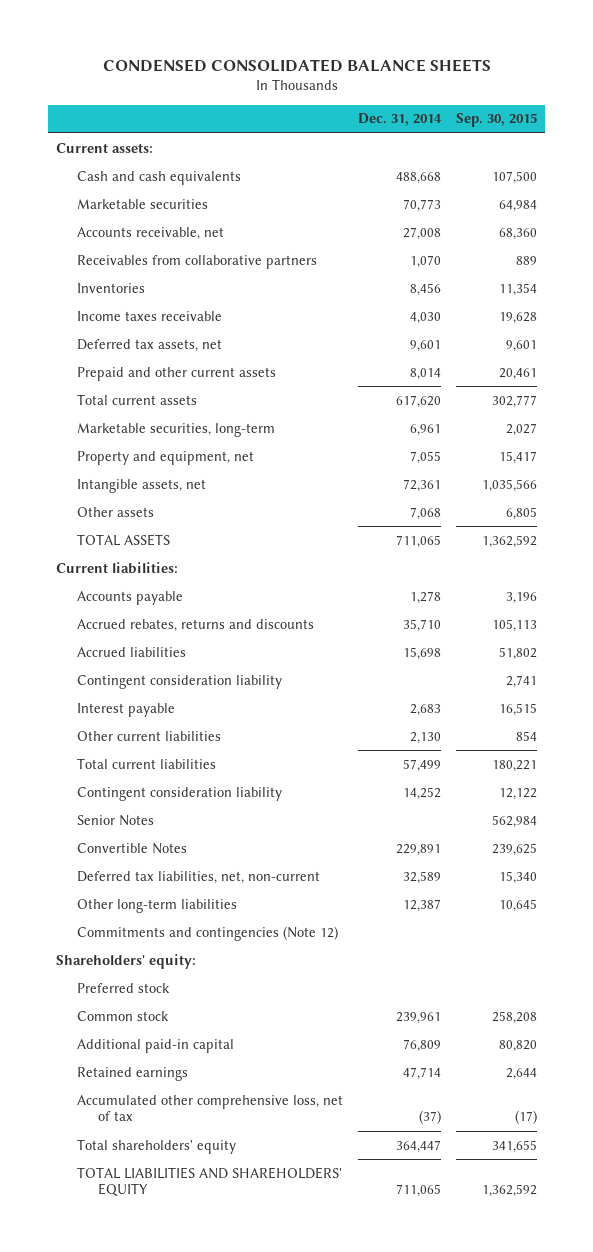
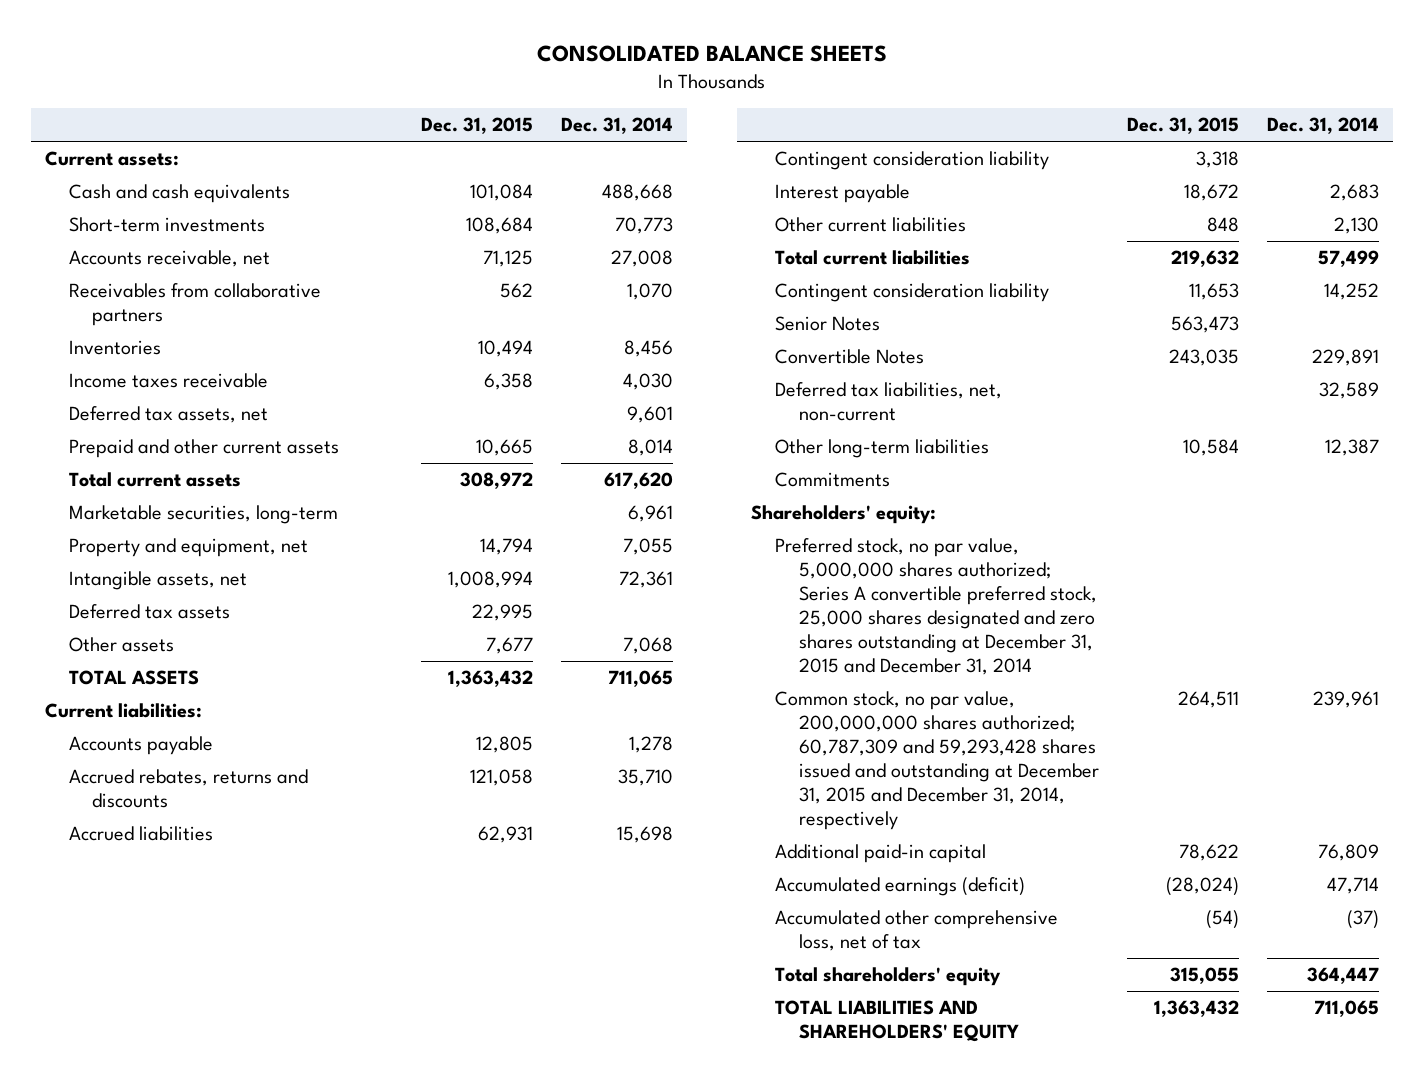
[102,58,491,72] CONDENSED CONSOLIDATED BALANCE SHEETS -> [536,45,887,63] CONSOLIDATED BALANCE SHEETS
[456,113,538,128] Sep. 30, 2015 -> none
none -> [420,117,533,135] Dec. 31, 2015
[76,198,208,209] Marketable securities -> [68,217,265,233] Short-term investments
none -> [68,604,230,620] Deferred tax assets
[76,925,338,941] Commitments and contingencies (Note 12) -> [774,472,890,488] Commitments
[76,982,170,993] Preferred stock -> [774,538,1097,676] Preferred stock, no par value, 5,000,000 shares authorized; Series A convertible preferred stock, 25,000 shares designated and zero shares outstanding at December 31, 2015 and December 31, 2014
[76,1010,169,1021] Common stock -> [774,691,1099,831] Common stock, no par value, 200,000,000 shares authorized; 60,787,309 and 59,293,428 shares issued and outstanding at December 31, 2015 and December 31, 2014, respectively
[76,1066,188,1081] Retained earnings -> [774,877,1025,897] Accumulated earnings (deficit)

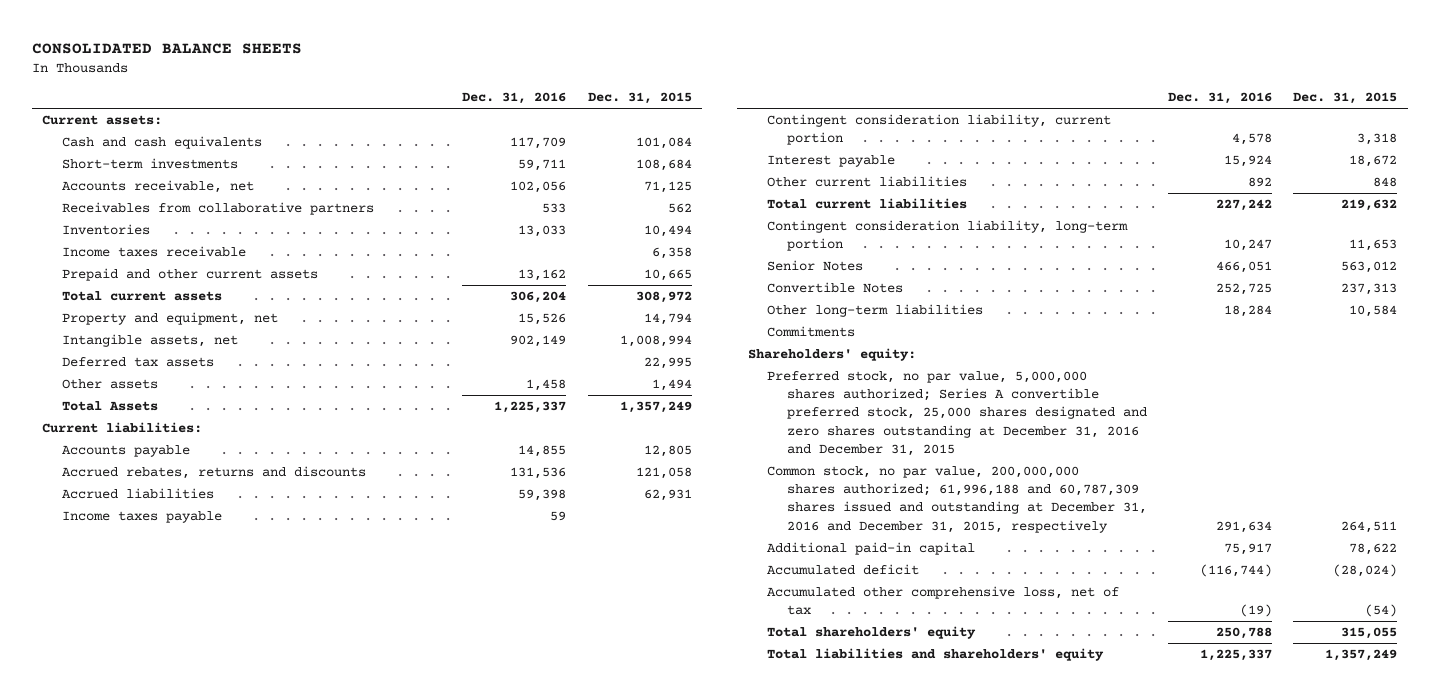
[560,117,673,135] Dec. 31, 2014 -> none
none -> [462,92,567,105] Dec. 31, 2016
[68,406,268,424] Deferred tax assets, net -> none
[68,505,338,525] Marketable securities, long-term -> none
[485,637,533,655] 7,677 -> [651,379,692,392] 1,494
[68,670,199,686] TOTAL ASSETS -> [61,401,158,412] Total Assets
[447,670,533,688] 1,363,432 -> [619,401,692,414] 1,357,249
none -> [61,511,222,524] Income taxes payable
[774,151,1049,171] Contingent consideration liability -> [767,114,1112,146] Contingent consideration liability, current portion
[774,382,1002,422] Deferred tax liabilities, net, non-current -> none
[774,283,1049,303] Contingent consideration liability -> [767,220,1129,252] Contingent consideration liability, long-term portion
[1170,316,1239,334] 563,473 -> [1341,261,1398,274] 563,012
[1168,349,1239,367] 243,035 -> [1341,283,1398,296] 237,313
[774,538,1097,676] Preferred stock, no par value, 5,000,000 shares authorized; Series A convertible preferred stock, 25,000 shares designated and zero shares outstanding at December 31, 2015 and December 31, 2014 -> [767,371,1147,456] Preferred stock, no par value, 5,000,000 shares authorized; Series A convertible preferred stock, 25,000 shares designated and zero shares outstanding at December 31, 2016 and December 31, 2015
[774,691,1099,831] Common stock, no par value, 200,000,000 shares authorized; 60,787,309 and 59,293,428 shares issued and outstanding at December 31, 2015 and December 31, 2014, respectively -> [767,466,1147,533] Common stock, no par value, 200,000,000 shares authorized; 61,996,188 and 60,787,309 shares issued and outstanding at December 31, 2016 and December 31, 2015, respectively
[774,877,1025,897] Accumulated earnings (deficit) -> [767,564,920,576] Accumulated deficit
[774,1000,1019,1043] TOTAL LIABILITIES AND SHAREHOLDERS' EQUITY -> [767,648,1105,662] Total liabilities and shareholders' equity
[1153,1000,1239,1018] 1,363,432 -> [1325,649,1398,662] 1,357,249

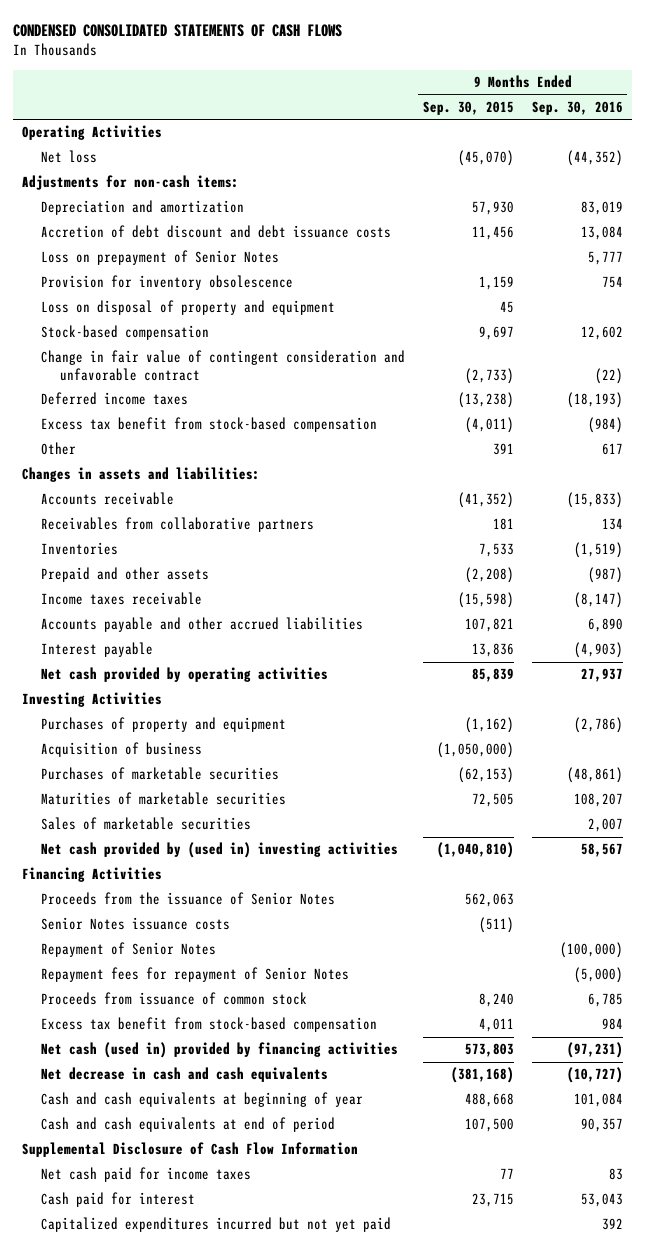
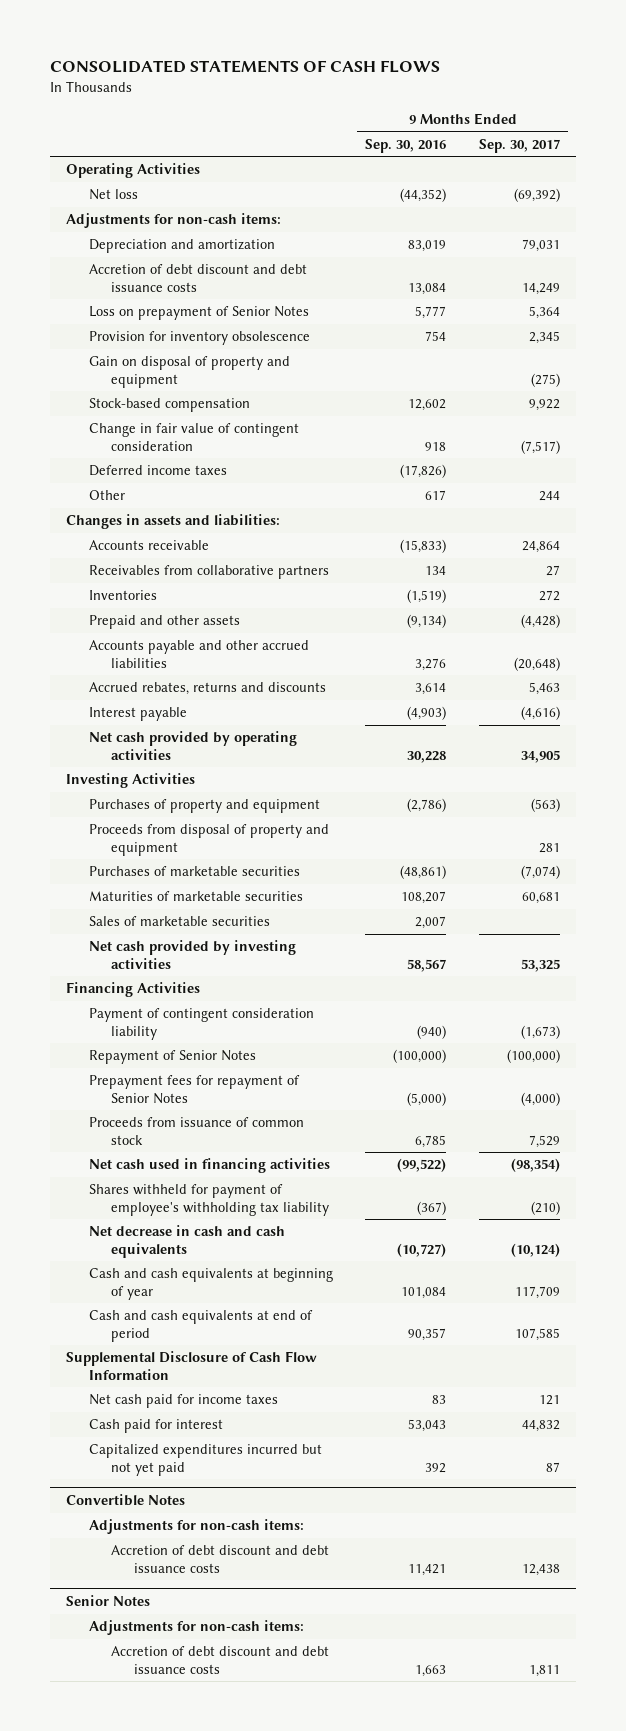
[12,23,342,37] CONDENSED CONSOLIDATED STATEMENTS OF CASH FLOWS -> [49,60,440,74] CONSOLIDATED STATEMENTS OF CASH FLOWS
[422,100,514,115] Sep. 30, 2015 -> none
none -> [479,138,561,153] Sep. 30, 2017
[40,300,335,316] Loss on disposal of property and equipment -> [88,356,290,388] Gain on disposal of property and equipment
[40,417,377,433] Excess tax benefit from stock-based compensation -> none
[40,350,405,381] Change in fair value of contingent consideration and unfavorable contract -> [88,423,299,451] Change in fair value of contingent consideration
[594,367,623,384] (22) -> [425,441,447,451] 918
[566,392,623,409] (18,193) -> [400,464,447,479] (17,826)
[40,592,202,606] Income taxes receivable -> none
[587,567,623,584] (987) -> [407,614,447,629] (9,134)
[587,618,623,633] 6,890 -> [415,657,447,671] 3,276
none -> [88,682,326,696] Accrued rebates, returns and discounts
[580,668,623,683] 27,937 -> [407,750,447,763] 30,228
[40,742,202,758] Acquisition of business -> none
none -> [88,824,329,856] Proceeds from disposal of property and equipment
[40,842,398,859] Net cash provided by (used in) investing activities -> [88,940,296,969] Net cash provided by investing activities
[40,892,335,906] Proceeds from the issuance of Senior Notes -> none
[40,917,230,931] Senior Notes issuance costs -> none
none -> [88,1008,314,1040] Payment of contingent consideration liability
[40,967,349,983] Repayment fees for repayment of Senior Notes -> [88,1075,300,1104] Prepayment fees for repayment of Senior Notes
[40,1017,377,1033] Excess tax benefit from stock-based compensation -> none
[40,1042,398,1059] Net cash (used in) provided by financing activities -> [88,1158,330,1174] Net cash used in financing activities
[566,1042,623,1059] (97,231) -> [397,1158,447,1173] (99,522)
none -> [88,1184,330,1216] Shares withheld for payment of employee's withholding tax liability
none -> [66,1493,186,1506] Convertible Notes
none -> [88,1519,304,1535] Adjustments for non-cash items:
none -> [111,1545,330,1573] Accretion of debt discount and debt issuance costs
none -> [66,1594,151,1606] Senior Notes
none -> [88,1620,304,1636] Adjustments for non-cash items:
none -> [111,1646,330,1674] Accretion of debt discount and debt issuance costs

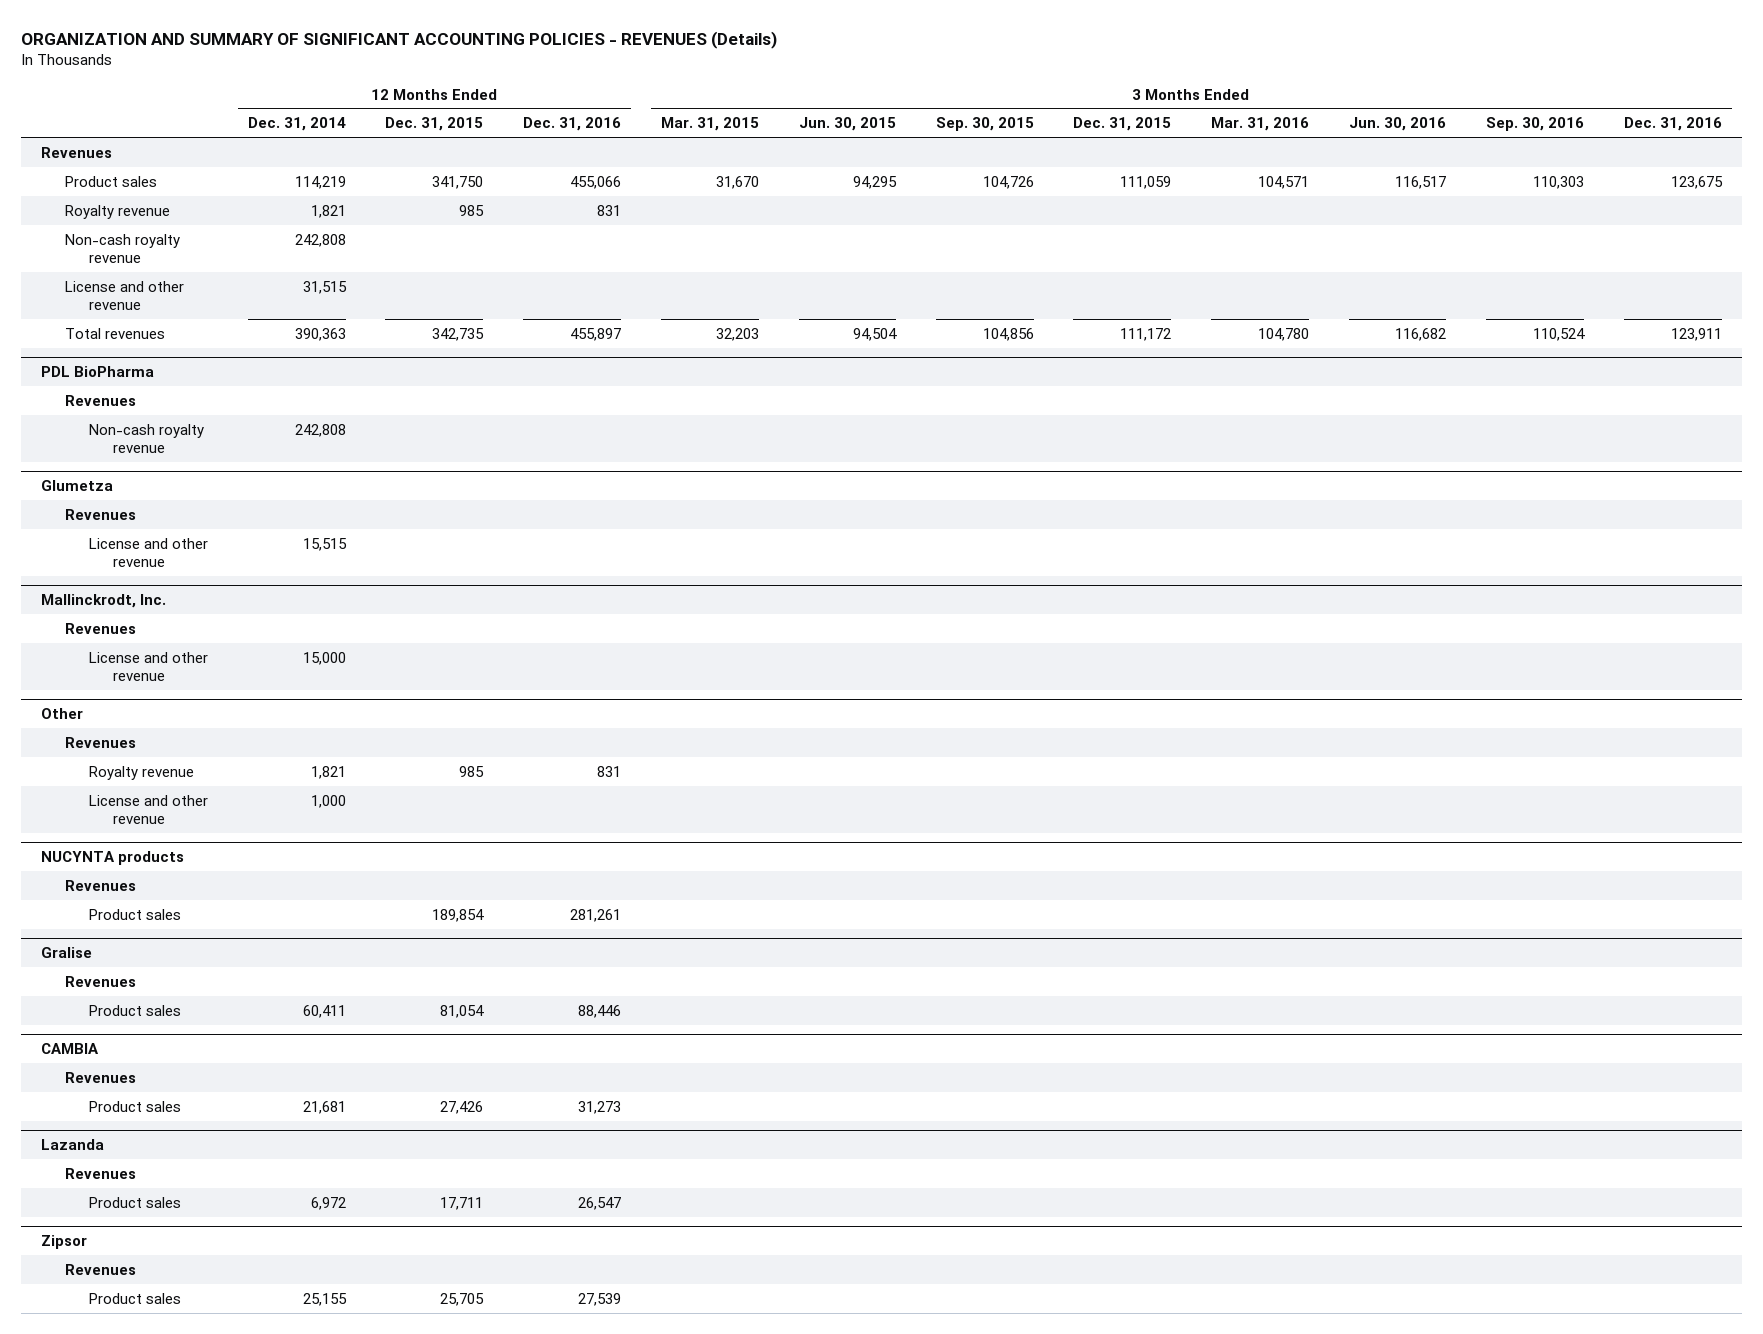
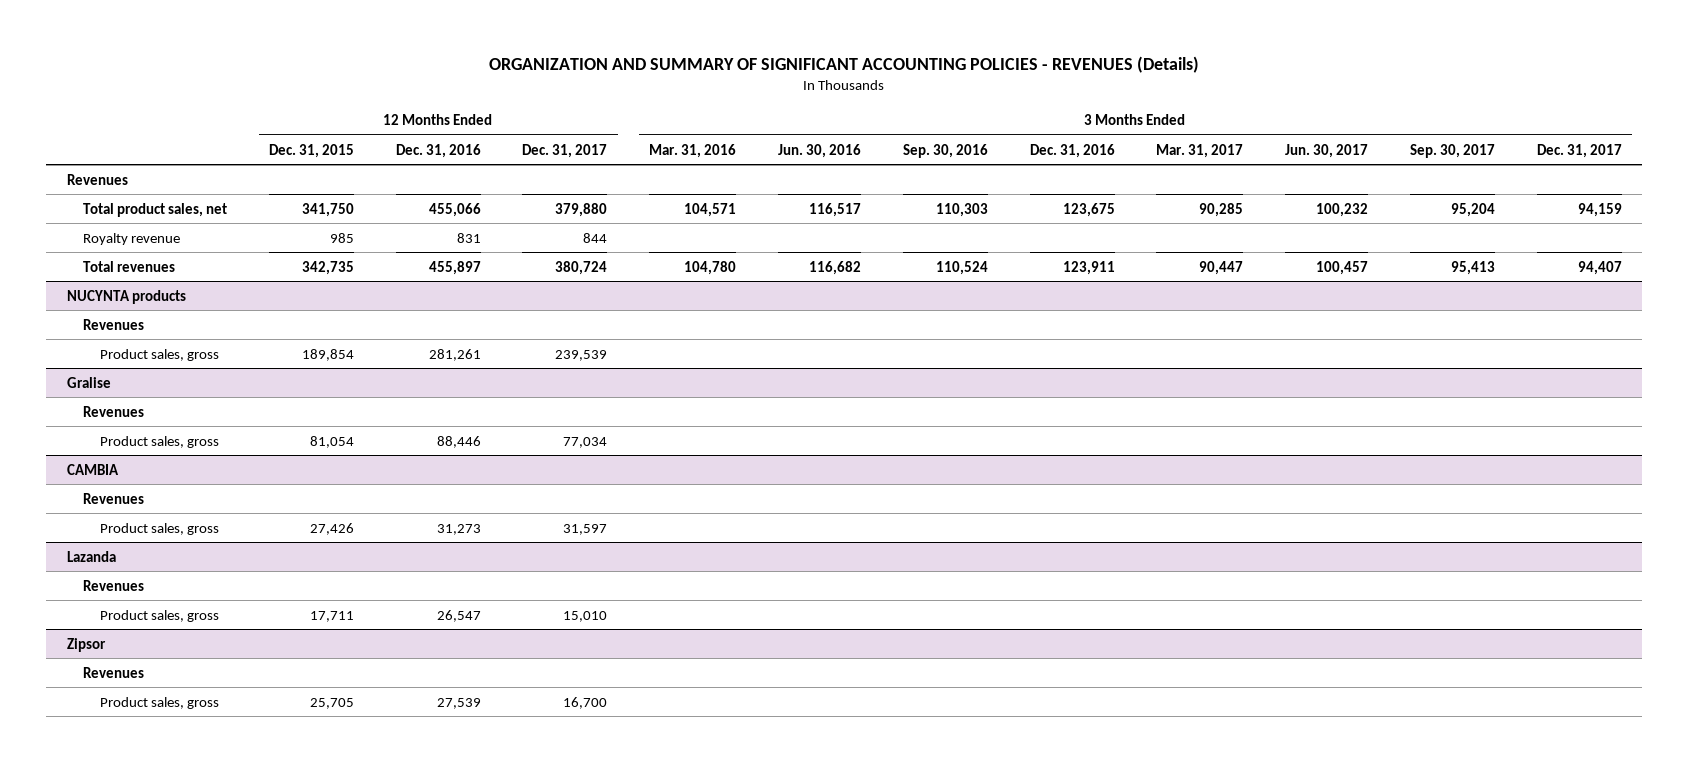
[247,117,346,132] Dec. 31, 2014 -> none
[661,117,760,132] Mar. 31, 2015 -> none
[798,117,896,132] Jun. 30, 2015 -> none
[935,117,1034,132] Sep. 30, 2015 -> none
[1073,117,1172,132] Dec. 31, 2015 -> none
none -> [522,143,608,158] Dec. 31, 2017
none -> [1156,143,1244,158] Mar. 31, 2017
none -> [1285,143,1369,158] Jun. 30, 2017
none -> [1409,143,1495,158] Sep. 30, 2017
none -> [1536,143,1622,158] Dec. 31, 2017
[65,175,158,187] Product sales -> [83,202,228,217] Total product sales, net
[65,233,181,263] Non-cash royalty revenue -> none
[65,280,185,310] License and other revenue -> none
[41,365,155,377] PDL BioPharma -> none
[65,394,137,406] Revenues -> none
[88,423,204,453] Non-cash royalty revenue -> none
[41,479,114,491] Glumetza -> none
[65,508,137,520] Revenues -> none
[88,537,208,567] License and other revenue -> none
[41,593,167,608] Mallinckrodt, Inc. -> none
[65,622,137,634] Revenues -> none
[88,651,208,681] License and other revenue -> none
[41,707,84,719] Other -> none
[65,736,137,748] Revenues -> none
[88,765,194,780] Royalty revenue -> none
[88,794,208,824] License and other revenue -> none
[88,908,181,920] Product sales -> [99,348,219,361] Product sales, gross
[88,1004,181,1016] Product sales -> [99,435,219,448] Product sales, gross
[88,1100,181,1112] Product sales -> [99,522,219,535] Product sales, gross
[88,1196,181,1208] Product sales -> [99,609,219,622] Product sales, gross
[88,1292,181,1304] Product sales -> [99,696,219,709] Product sales, gross

